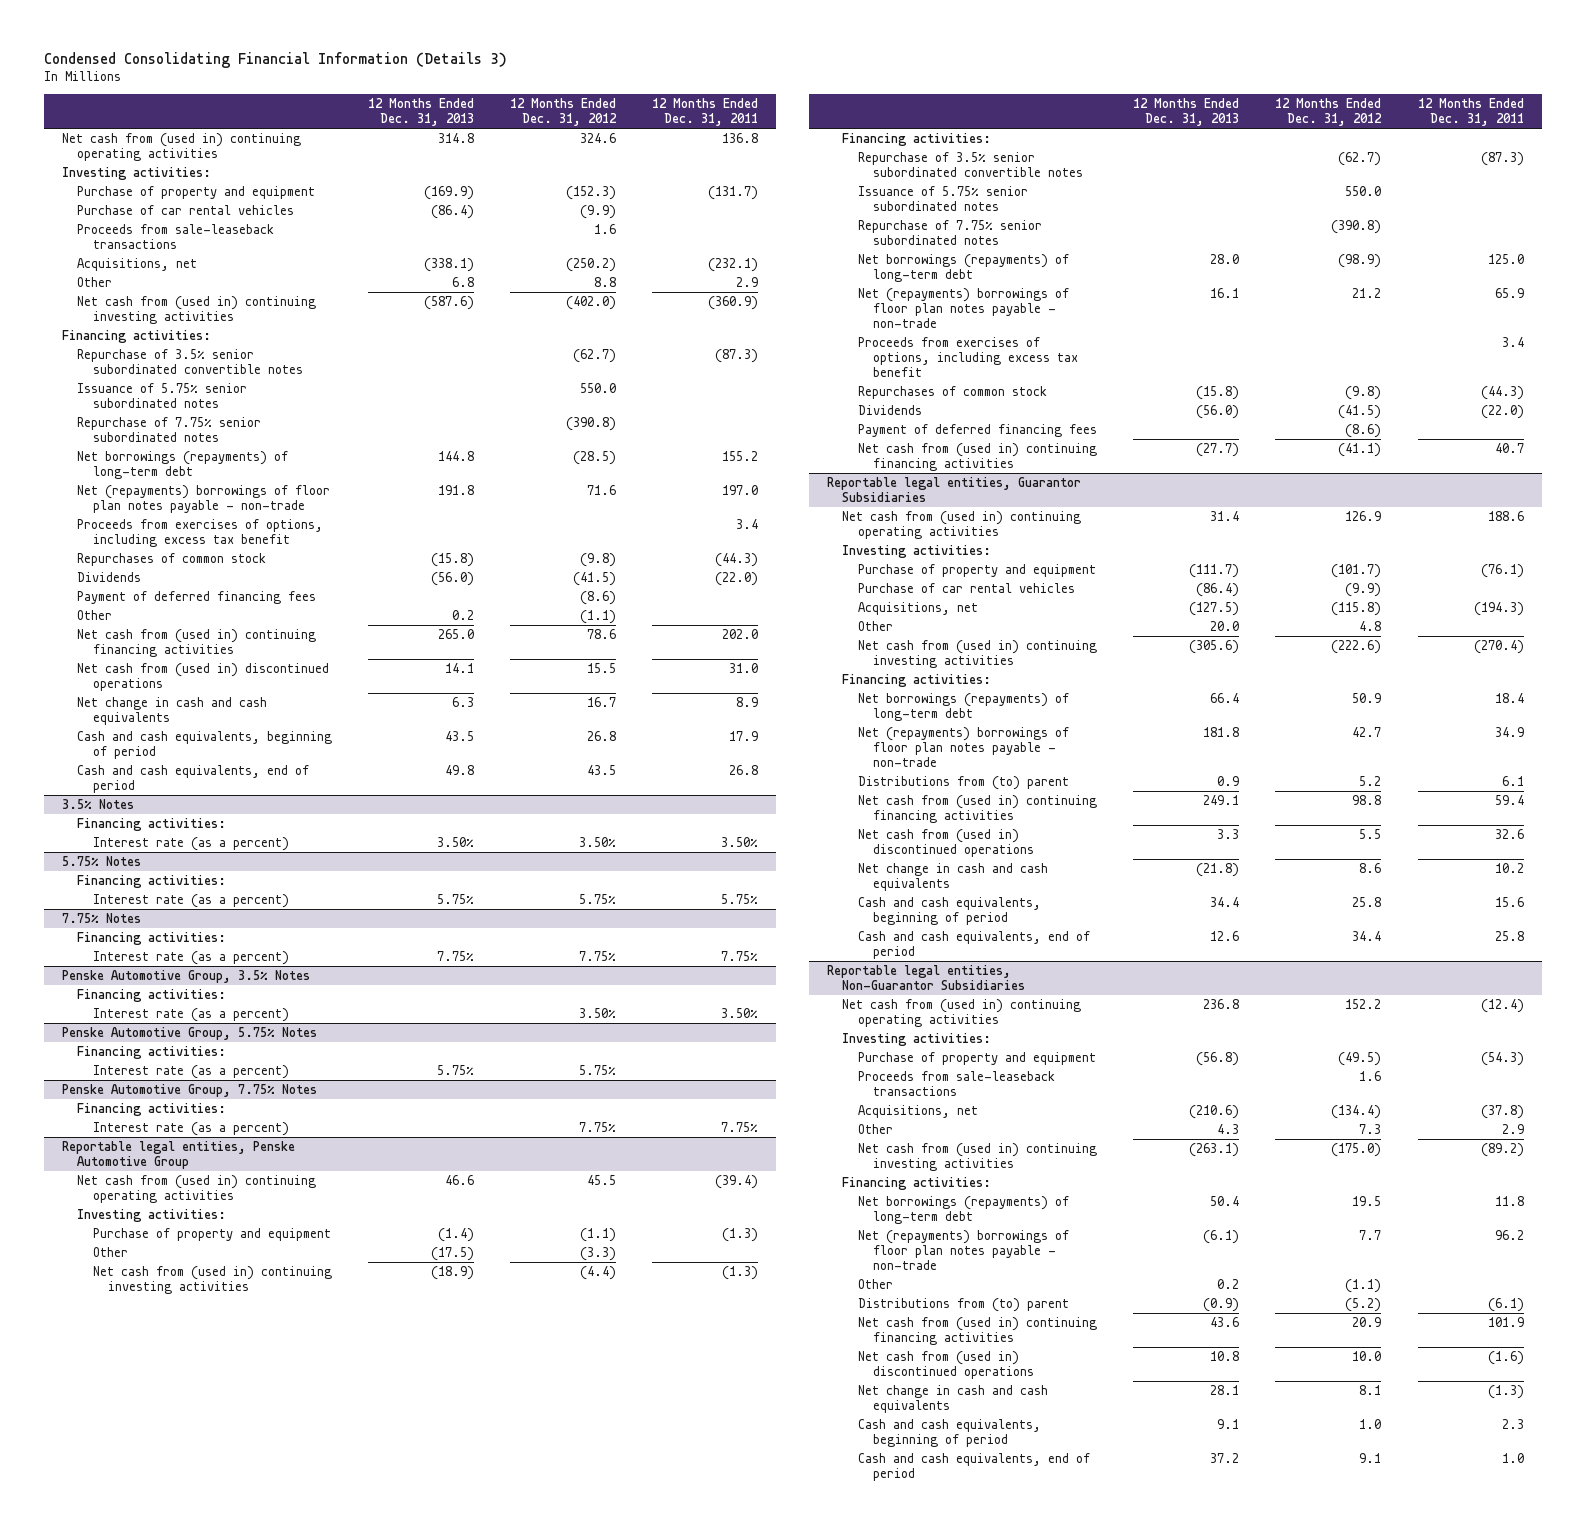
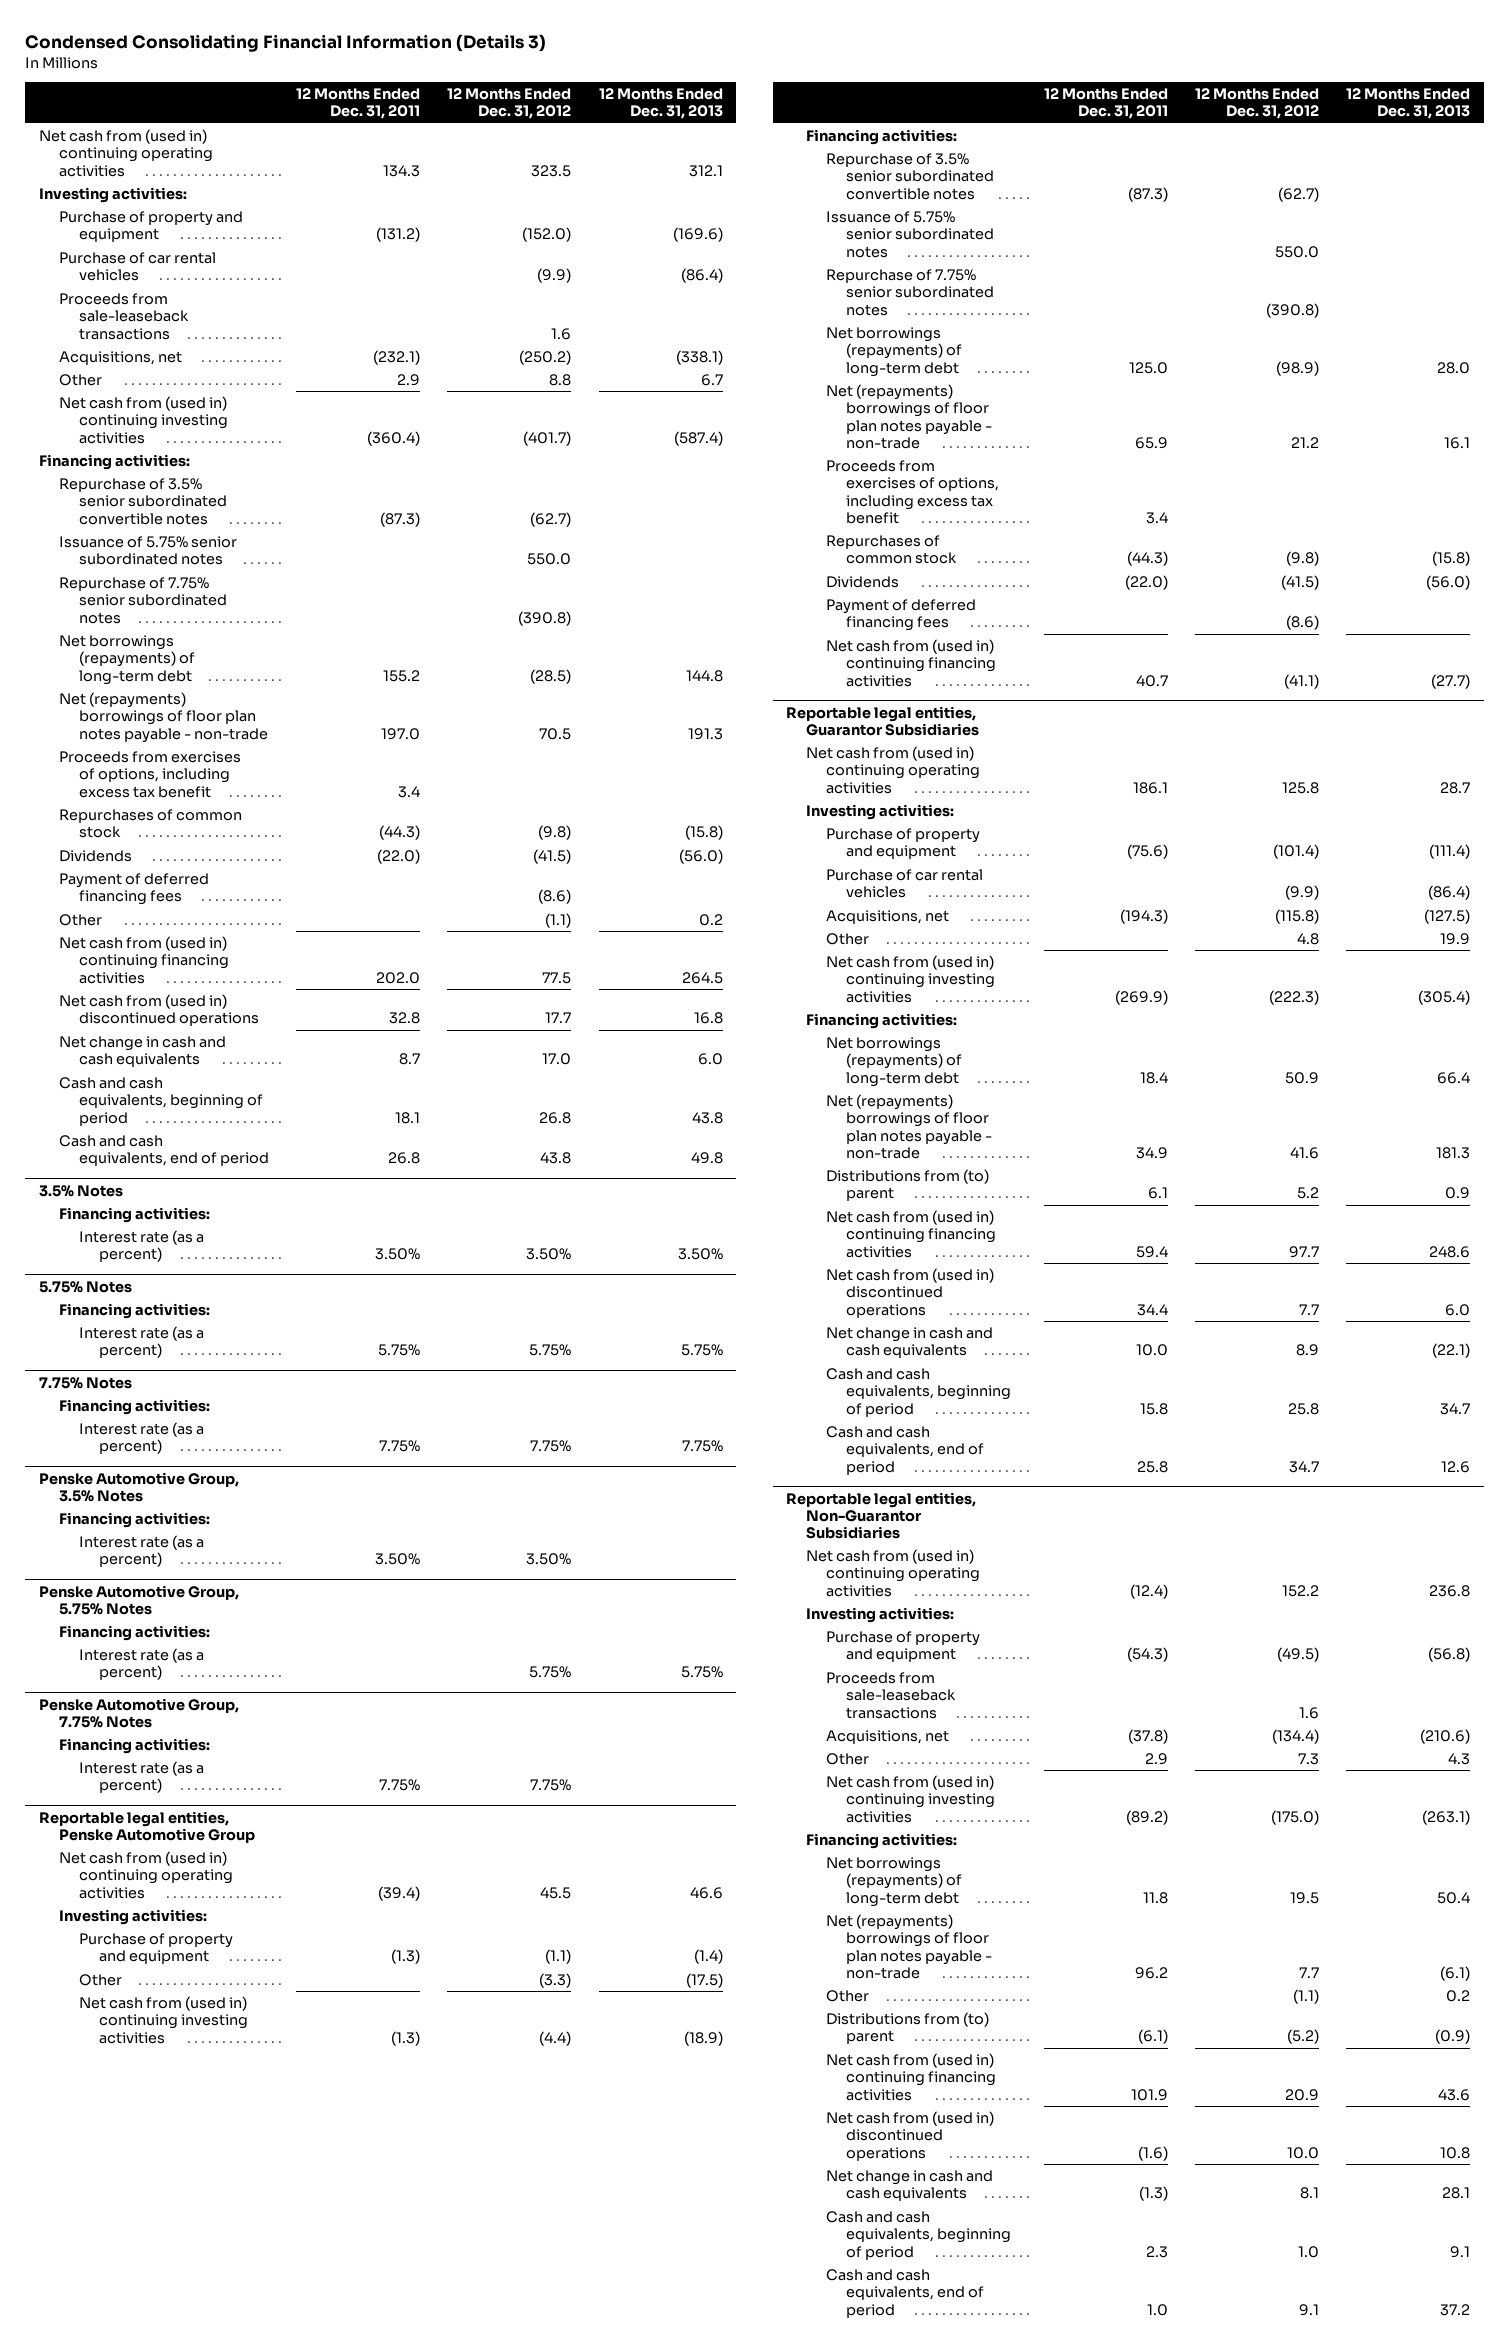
[438,132,475,143] 314.8 -> [688,164,723,177] 312.1
[580,132,617,143] 324.6 -> [531,164,572,177] 323.5
[722,132,759,143] 136.8 -> [382,164,420,177] 134.3
[424,185,475,200] (169.9) -> [672,227,723,243] (169.6)
[566,185,617,200] (152.3) -> [522,227,572,243] (152.0)
[708,185,759,200] (131.7) -> [375,227,420,243] (131.2)
[452,276,475,287] 6.8 -> [700,374,723,387] 6.7
[424,295,475,310] (587.6) -> [673,430,723,446] (587.4)
[566,295,617,310] (402.0) -> [523,430,572,446] (401.7)
[708,295,759,310] (360.9) -> [366,430,420,446] (360.4)
[438,484,475,495] 191.8 -> [687,727,723,740] 191.3
[587,484,617,495] 71.6 -> [539,727,572,740] 70.5
[438,628,475,639] 265.0 -> [681,971,723,984] 264.5
[587,628,617,639] 78.6 -> [542,971,572,984] 77.5
[445,662,475,673] 14.1 -> [693,1012,723,1025] 16.8
[587,662,617,673] 15.5 -> [545,1012,572,1024] 17.7
[729,662,759,673] 31.0 -> [388,1012,420,1025] 32.8
[452,696,475,707] 6.3 -> [697,1053,723,1066] 6.0
[587,696,617,707] 16.7 -> [542,1053,572,1066] 17.0
[736,696,759,707] 8.9 -> [398,1053,420,1066] 8.7
[445,730,475,741] 43.5 -> [691,1111,723,1124] 43.8
[729,730,759,741] 17.9 -> [394,1111,420,1124] 18.1
[587,764,617,775] 43.5 -> [540,1152,572,1165] 43.8
[1210,510,1240,521] 31.4 -> [1440,781,1471,794] 28.7
[1345,510,1382,521] 126.9 -> [1282,781,1320,794] 125.8
[1487,510,1524,521] 188.6 -> [1132,781,1168,794] 186.1
[1189,563,1240,578] (111.7) -> [1429,844,1471,860] (111.4)
[1331,563,1382,578] (101.7) -> [1273,844,1320,860] (101.4)
[1480,563,1524,578] (76.1) -> [1126,844,1168,860] (75.6)
[1210,620,1240,631] 20.0 -> [1440,933,1471,946] 19.9
[1189,639,1240,654] (305.6) -> [1418,989,1471,1005] (305.4)
[1331,639,1382,654] (222.6) -> [1269,989,1320,1005] (222.3)
[1473,639,1524,654] (270.4) -> [1114,989,1168,1005] (269.9)
[1203,726,1240,737] 181.8 -> [1436,1146,1471,1159] 181.3
[1352,726,1382,737] 42.7 -> [1290,1146,1320,1159] 41.6
[1203,794,1240,805] 249.1 -> [1429,1245,1471,1258] 248.6
[1352,794,1382,805] 98.8 -> [1289,1245,1320,1258] 97.7
[1217,828,1240,839] 3.3 -> [1445,1303,1471,1316] 6.0
[1359,828,1382,839] 5.5 -> [1299,1303,1320,1315] 7.7
[1494,828,1524,839] 32.6 -> [1136,1303,1168,1316] 34.4
[1196,862,1240,877] (21.8) -> [1432,1343,1471,1359] (22.1)
[1359,862,1382,873] 8.6 -> [1296,1344,1320,1357] 8.9
[1494,862,1524,873] 10.2 -> [1135,1344,1168,1357] 10.0
[1210,896,1240,907] 34.4 -> [1440,1402,1471,1415] 34.7
[1494,896,1524,907] 15.6 -> [1139,1402,1168,1415] 15.8
[1352,930,1382,941] 34.4 -> [1289,1460,1320,1473] 34.7

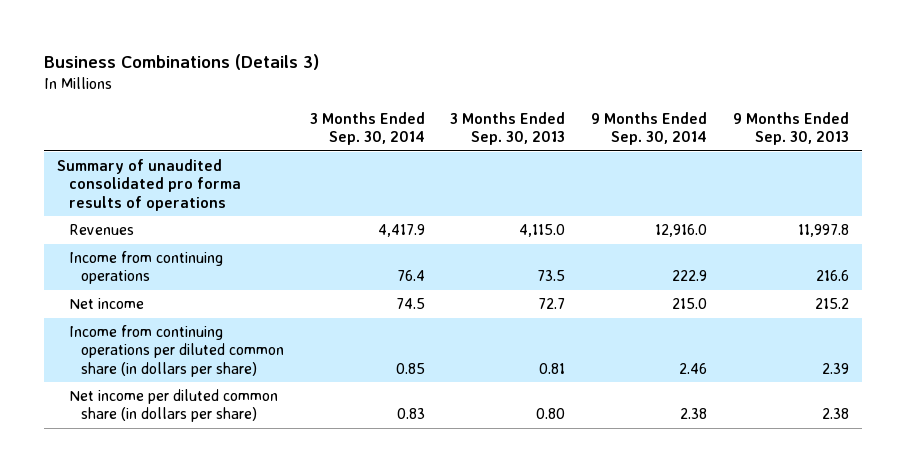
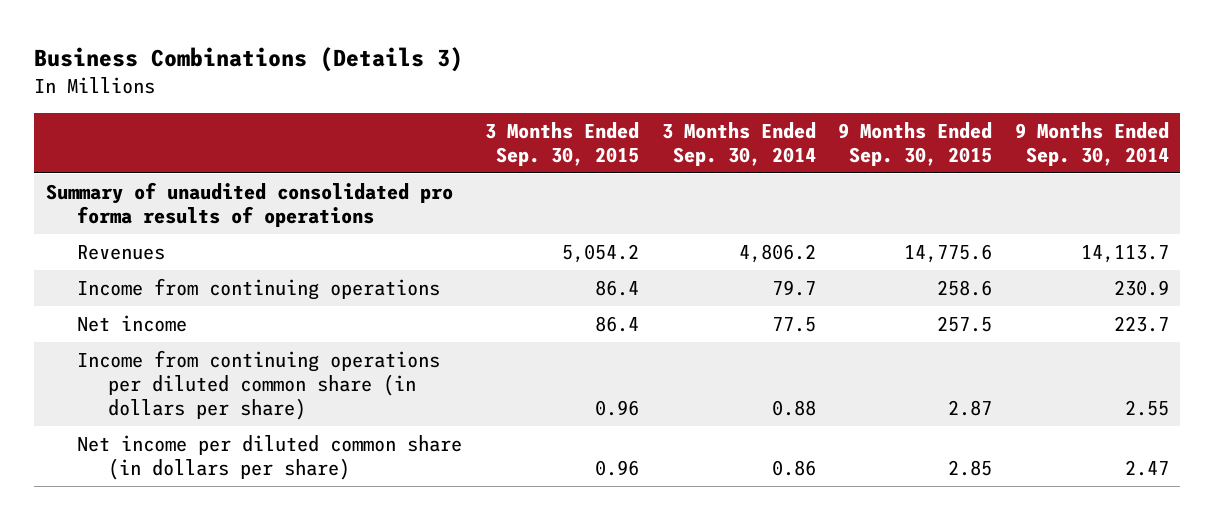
[450,111,566,146] 3 Months Ended Sep. 30, 2013 -> none
[732,111,849,146] 9 Months Ended Sep. 30, 2013 -> none
none -> [484,121,639,166] 3 Months Ended Sep. 30, 2015
none -> [838,121,993,166] 9 Months Ended Sep. 30, 2015
[377,224,425,238] 4,417.9 -> [738,243,816,263] 4,806.2
[655,224,708,238] 12,916.0 -> [1081,244,1170,263] 14,113.7
[396,270,425,282] 76.4 -> [771,279,816,296] 79.7
[672,270,708,282] 222.9 -> [1114,279,1170,296] 230.9
[395,298,425,310] 74.5 -> [771,316,816,332] 77.5
[672,298,708,310] 215.0 -> [1114,315,1170,332] 223.7
[395,362,425,374] 0.85 -> [771,399,816,416] 0.88
[679,362,708,374] 2.46 -> [1125,399,1170,416] 2.55
[396,408,425,420] 0.83 -> [771,459,816,476] 0.86
[680,408,708,420] 2.38 -> [1125,459,1170,476] 2.47

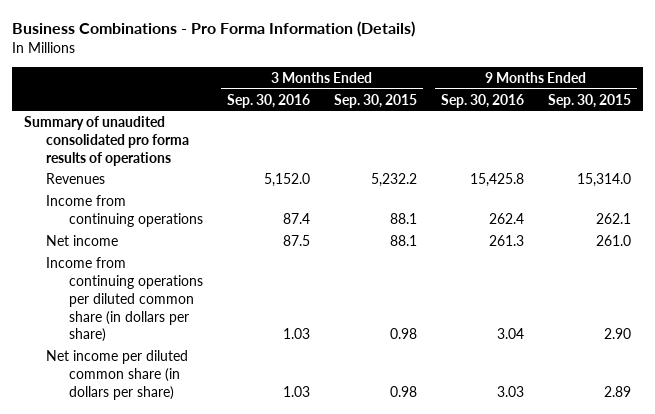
[34,46,464,72] Business Combinations (Details 3) -> [11,20,415,37] Business Combinations - Pro Forma Information (Details)
[661,121,816,166] 3 Months Ended Sep. 30, 2014 -> none
[1015,121,1170,166] 9 Months Ended Sep. 30, 2014 -> none
none -> [226,93,310,108] Sep. 30, 2016
none -> [441,93,525,108] Sep. 30, 2016
[561,243,639,263] 5,054.2 -> [370,172,417,187] 5,232.2
[904,243,993,263] 14,775.6 -> [577,172,632,187] 15,314.0
[594,279,639,296] 86.4 -> [389,212,417,224] 88.1
[937,279,993,296] 258.6 -> [596,212,632,224] 262.1
[594,315,639,332] 86.4 -> [389,234,417,246] 88.1
[937,315,993,332] 257.5 -> [596,234,632,246] 261.0
[594,399,639,416] 0.96 -> [389,328,417,340] 0.98
[948,399,993,416] 2.87 -> [604,328,632,340] 2.90
[594,459,639,476] 0.96 -> [389,385,417,397] 0.98
[948,459,993,476] 2.85 -> [604,385,632,397] 2.89

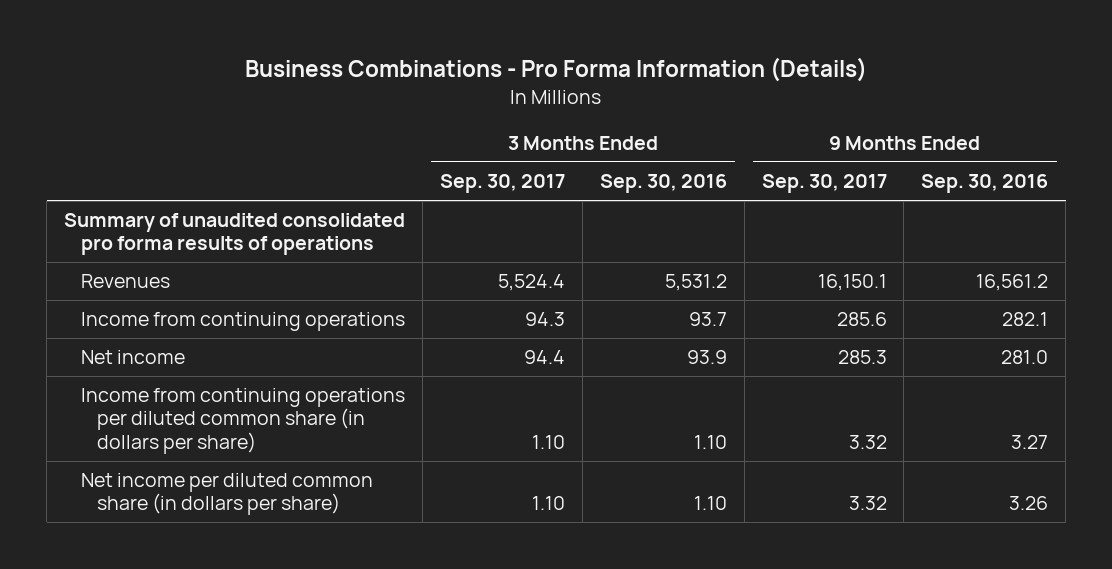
[333,93,417,108] Sep. 30, 2015 -> none
[548,93,632,108] Sep. 30, 2015 -> none
none -> [439,174,565,194] Sep. 30, 2017
none -> [761,174,887,194] Sep. 30, 2017
[263,172,310,187] 5,152.0 -> [664,274,727,292] 5,531.2
[470,172,525,187] 15,425.8 -> [976,274,1049,292] 16,561.2
[282,212,310,224] 87.4 -> [688,312,727,327] 93.7
[489,212,525,224] 262.4 -> [1002,312,1049,327] 282.1
[282,234,310,246] 87.5 -> [686,350,727,365] 93.9
[489,234,525,246] 261.3 -> [1001,350,1049,365] 281.0
[282,328,310,340] 1.03 -> [693,434,727,449] 1.10
[497,328,525,340] 3.04 -> [1011,434,1049,449] 3.27
[282,385,310,397] 1.03 -> [693,496,727,511] 1.10
[497,385,525,397] 3.03 -> [1009,496,1049,511] 3.26

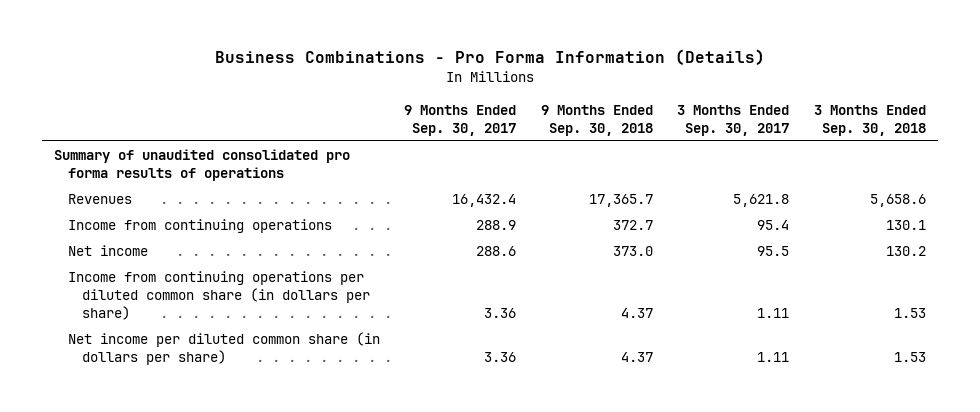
[599,174,727,194] Sep. 30, 2016 -> none
[921,174,1049,194] Sep. 30, 2016 -> none
none -> [540,104,653,136] 9 Months Ended Sep. 30, 2018
none -> [813,104,926,136] 3 Months Ended Sep. 30, 2018
[497,274,565,292] 5,524.4 -> [733,194,790,208] 5,621.8
[817,274,887,292] 16,150.1 -> [452,194,517,208] 16,432.4
[524,312,565,327] 94.3 -> [757,220,790,231] 95.4
[836,312,887,327] 285.6 -> [476,220,517,231] 288.9
[523,350,565,365] 94.4 -> [757,246,790,257] 95.5
[837,350,887,365] 285.3 -> [476,246,517,257] 288.6
[531,434,565,449] 1.10 -> [757,308,790,319] 1.11
[848,434,887,449] 3.32 -> [484,308,517,319] 3.36
[531,496,565,511] 1.10 -> [757,352,790,363] 1.11
[848,496,887,511] 3.32 -> [484,352,517,363] 3.36

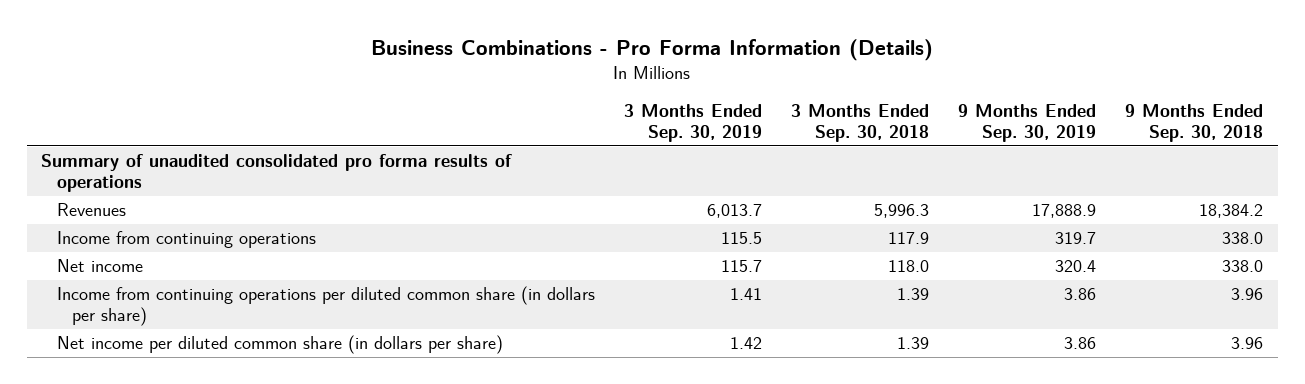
[404,104,517,136] 9 Months Ended Sep. 30, 2017 -> none
[677,104,790,136] 3 Months Ended Sep. 30, 2017 -> none
none -> [624,104,763,142] 3 Months Ended Sep. 30, 2019
none -> [958,104,1097,142] 9 Months Ended Sep. 30, 2019
[588,194,653,208] 17,365.7 -> [1199,204,1264,219] 18,384.2
[869,194,926,208] 5,658.6 -> [874,204,930,219] 5,996.3
[612,220,653,231] 372.7 -> [1222,232,1264,245] 338.0
[885,220,926,231] 130.1 -> [888,232,930,245] 117.9
[612,246,653,257] 373.0 -> [1222,260,1264,273] 338.0
[885,246,926,257] 130.2 -> [888,260,930,273] 118.0
[620,308,653,319] 4.37 -> [1231,288,1264,301] 3.96
[893,308,926,319] 1.53 -> [897,288,930,301] 1.39
[620,352,653,363] 4.37 -> [1231,337,1264,350] 3.96
[893,352,926,363] 1.53 -> [897,337,930,350] 1.39

